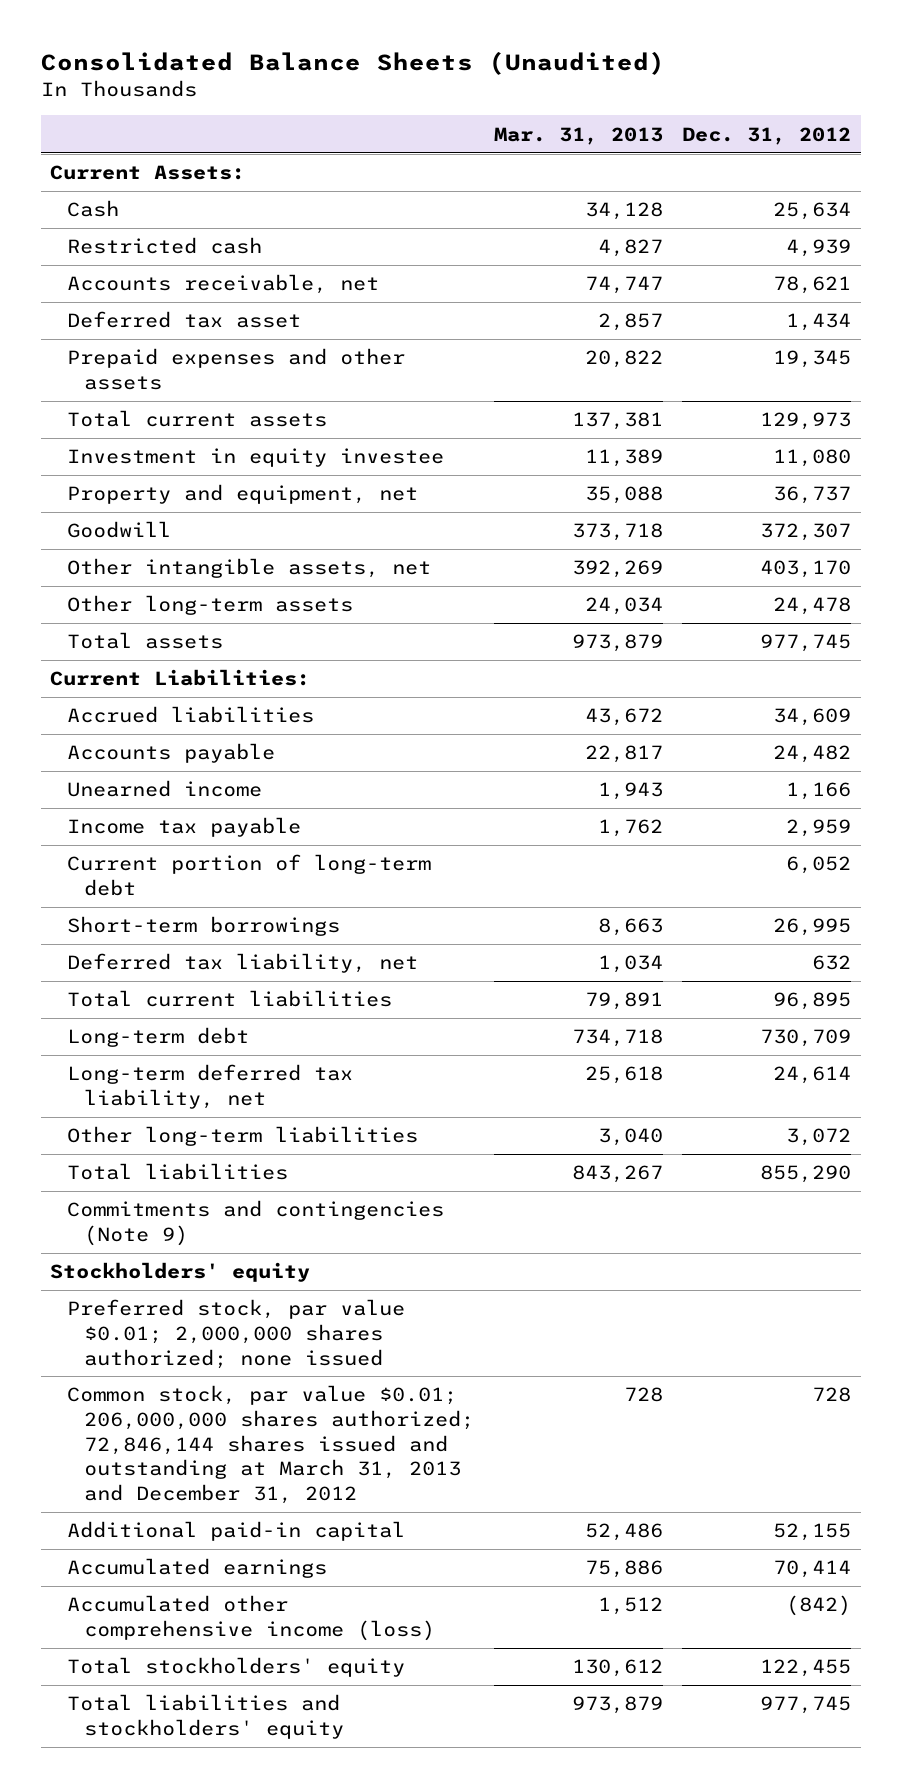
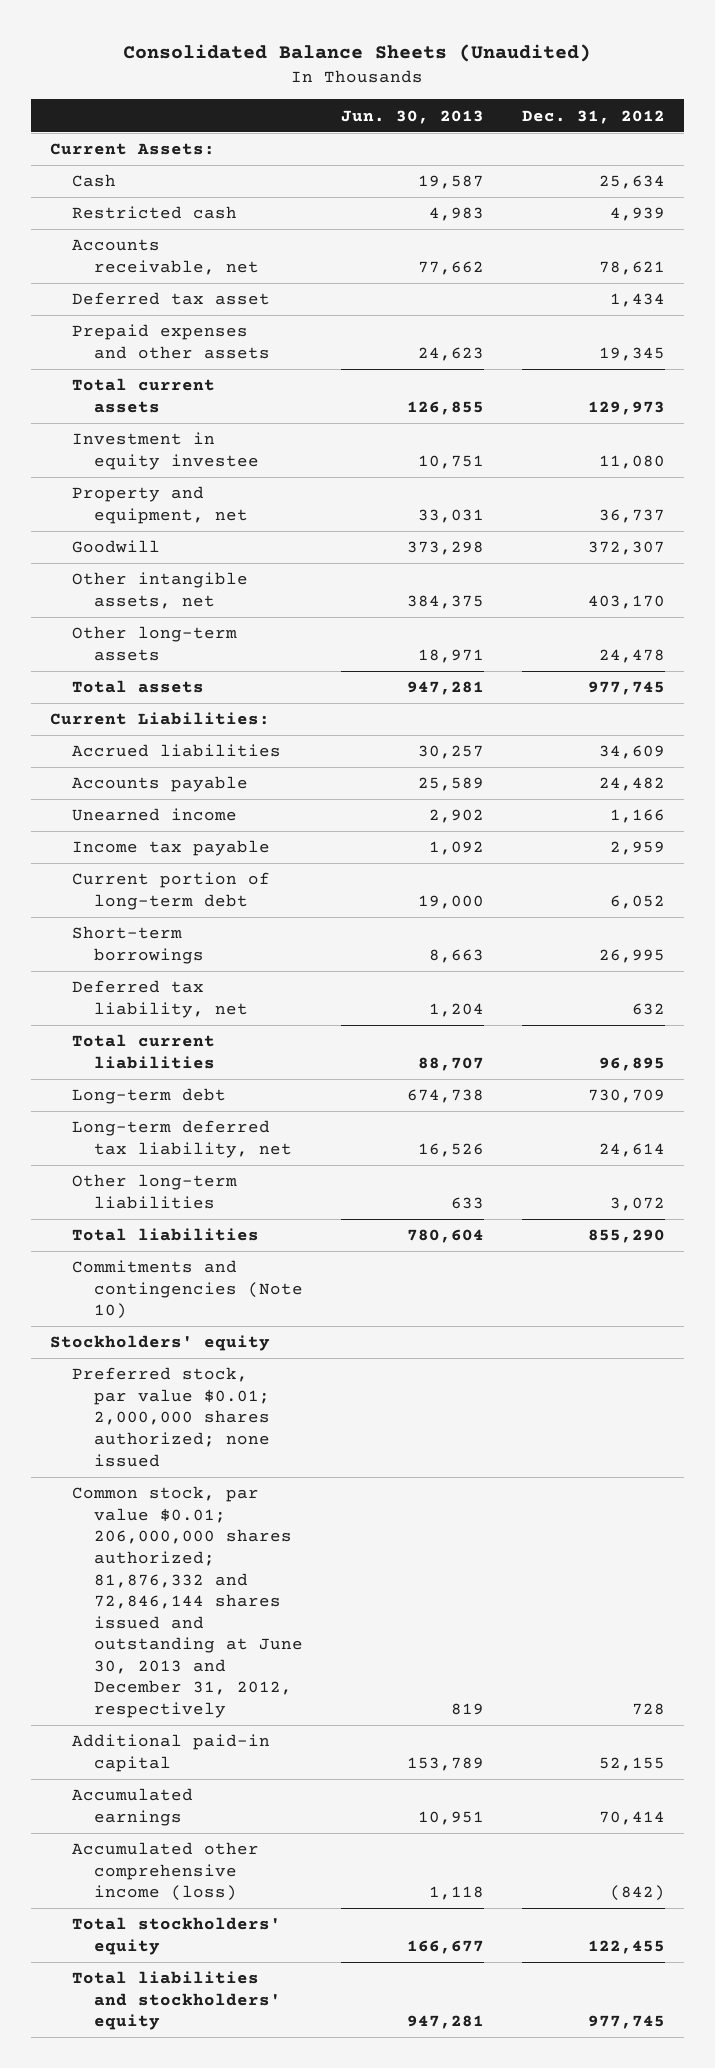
[493,126,663,145] Mar. 31, 2013 -> none
none -> [341,109,485,124] Jun. 30, 2013
[67,1200,445,1246] Commitments and contingencies (Note 9) -> [71,1260,304,1320] Commitments and contingencies (Note 10)
[67,1385,474,1504] Common stock, par value $0.01; 206,000,000 shares authorized; 72,846,144 shares issued and outstanding at March 31, 2013 and December 31, 2012 -> [71,1486,304,1719] Common stock, par value $0.01; 206,000,000 shares authorized; 81,876,332 and 72,846,144 shares issued and outstanding at June 30, 2013 and December 31, 2012, respectively

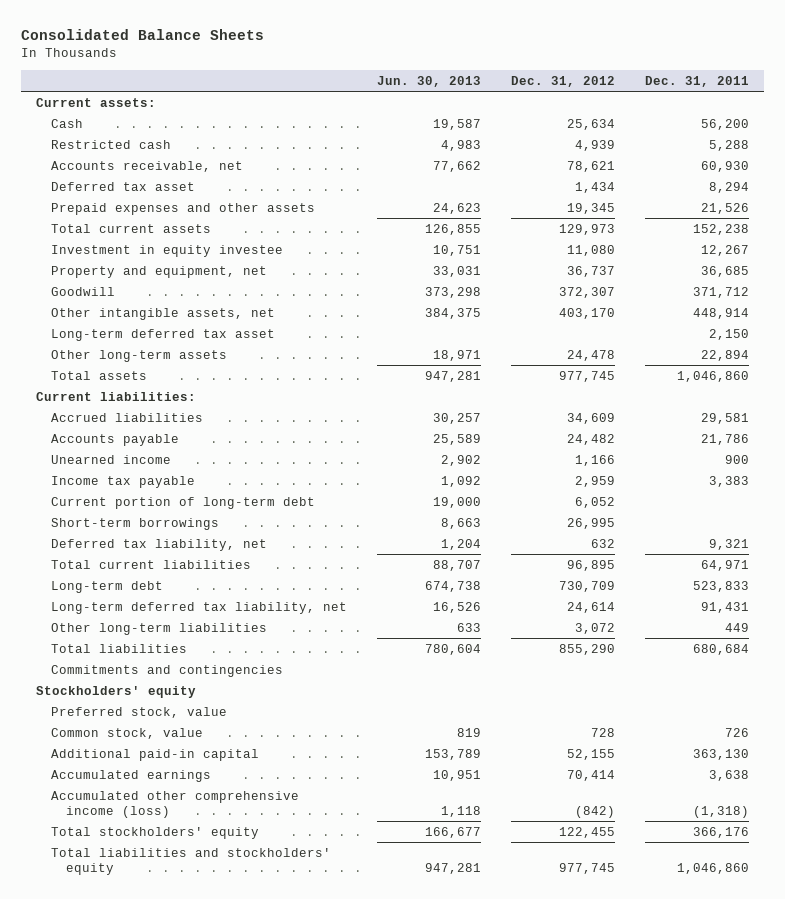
[123,44,592,63] Consolidated Balance Sheets (Unaudited) -> [20,29,264,41] Consolidated Balance Sheets
none -> [644,75,749,87] Dec. 31, 2011
[49,143,215,156] Current Assets: -> [35,97,156,107] Current assets:
none -> [50,328,275,341] Long-term deferred tax asset
[49,712,270,726] Current Liabilities: -> [35,391,196,401] Current liabilities:
[71,1260,304,1320] Commitments and contingencies (Note 10) -> [50,664,283,677] Commitments and contingencies
[71,1367,271,1467] Preferred stock, par value $0.01; 2,000,000 shares authorized; none issued -> [50,706,227,718] Preferred stock, value
[71,1486,304,1719] Common stock, par value $0.01; 206,000,000 shares authorized; 81,876,332 and 72,846,144 shares issued and outstanding at June 30, 2013 and December 31, 2012, respectively -> [50,727,203,739] Common stock, value

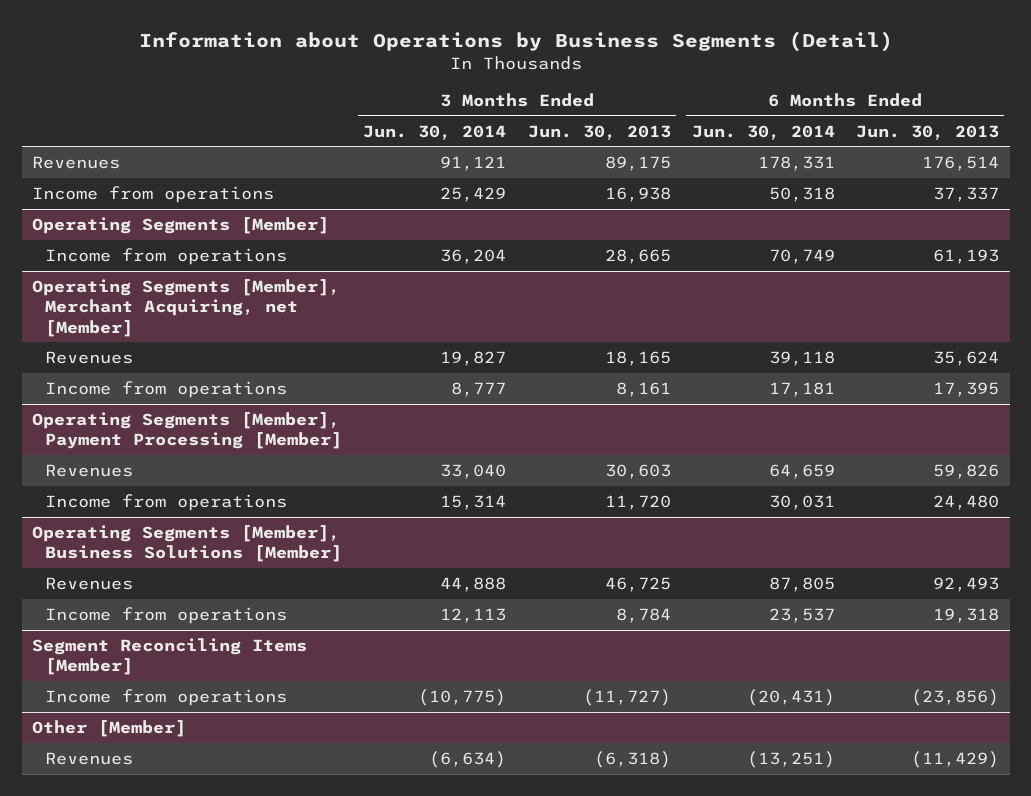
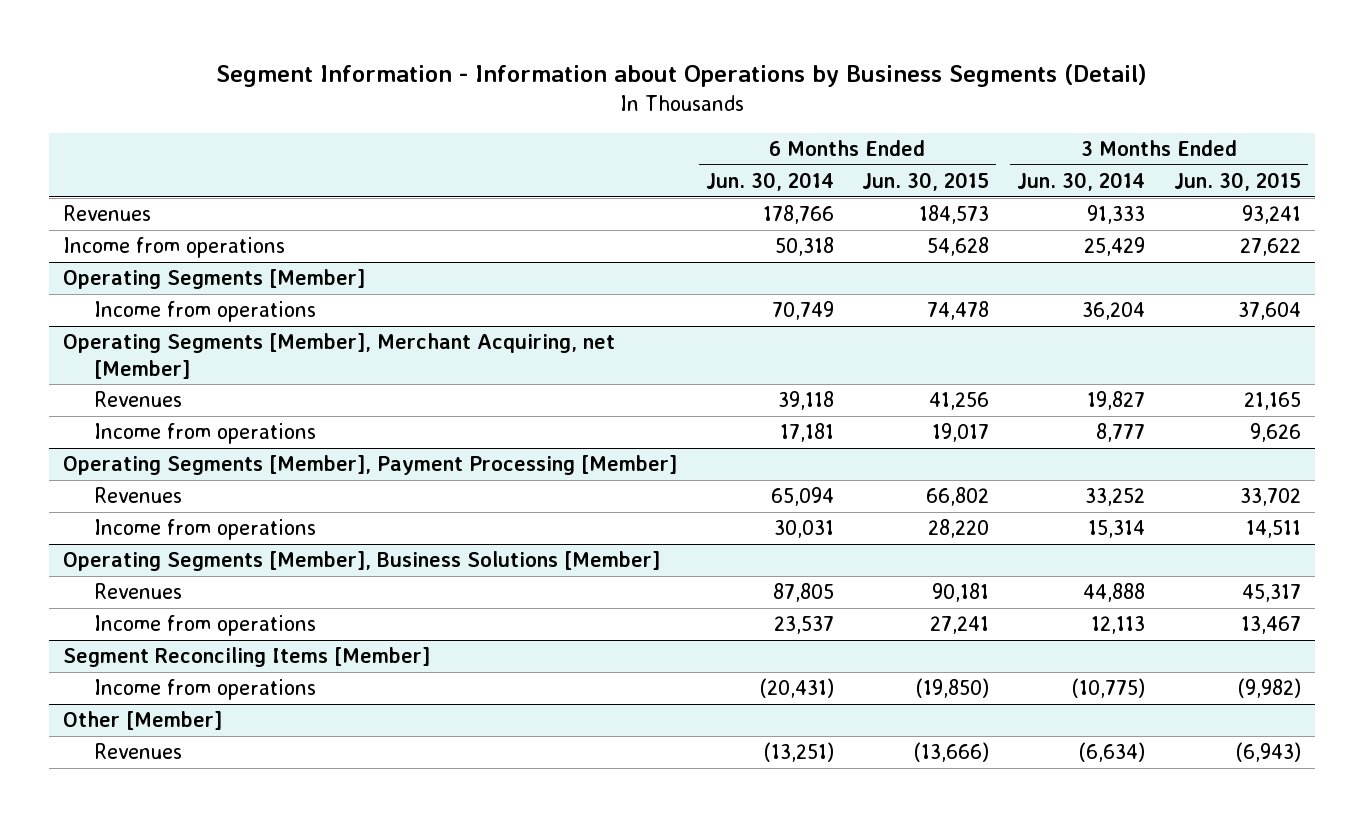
[138,30,893,52] Information about Operations by Business Segments (Detail) -> [216,64,1148,88] Segment Information - Information about Operations by Business Segments (Detail)
[527,124,671,140] Jun. 30, 2013 -> none
[856,124,1000,140] Jun. 30, 2013 -> none
none -> [862,172,990,192] Jun. 30, 2015
none -> [1173,172,1301,192] Jun. 30, 2015
[440,156,507,172] 91,121 -> [1087,205,1146,225] 91,333
[757,156,835,172] 178,331 -> [762,205,834,225] 178,766
[440,464,507,480] 33,040 -> [1085,488,1146,507] 33,252
[768,464,835,480] 64,659 -> [770,487,834,507] 65,094

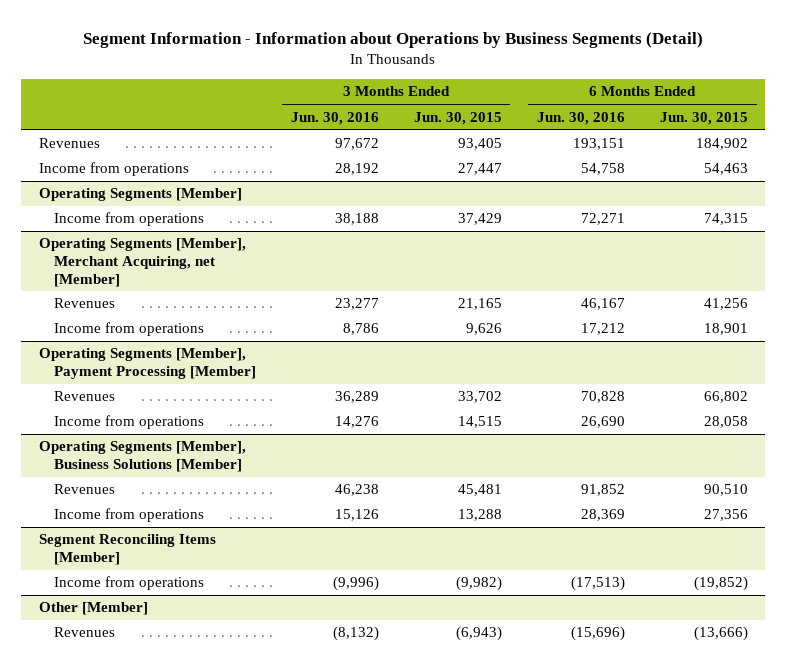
[705,172,834,192] Jun. 30, 2014 -> none
[1017,172,1146,192] Jun. 30, 2014 -> none
none -> [290,111,379,125] Jun. 30, 2016
none -> [536,111,625,125] Jun. 30, 2016
[919,205,990,225] 184,573 -> [695,138,748,151] 184,902
[1241,205,1301,225] 93,241 -> [457,138,502,151] 93,405
[927,237,990,257] 54,628 -> [703,163,748,176] 54,463
[1239,238,1301,257] 27,622 -> [457,163,502,176] 27,447
[927,301,990,321] 74,478 -> [703,213,748,226] 74,315
[1237,302,1301,321] 37,604 -> [457,213,502,226] 37,429
[932,423,990,443] 19,017 -> [703,323,748,336] 18,901
[928,519,990,539] 28,220 -> [703,416,748,429] 28,058
[1245,520,1301,539] 14,511 -> [457,416,502,429] 14,515
[932,583,990,603] 90,181 -> [703,484,748,497] 90,510
[1241,584,1301,603] 45,317 -> [457,484,502,497] 45,481
[930,616,990,635] 27,241 -> [703,509,748,522] 27,356
[1240,616,1301,635] 13,467 -> [457,509,502,522] 13,288
[916,678,990,699] (19,850) -> [693,576,748,592] (19,852)

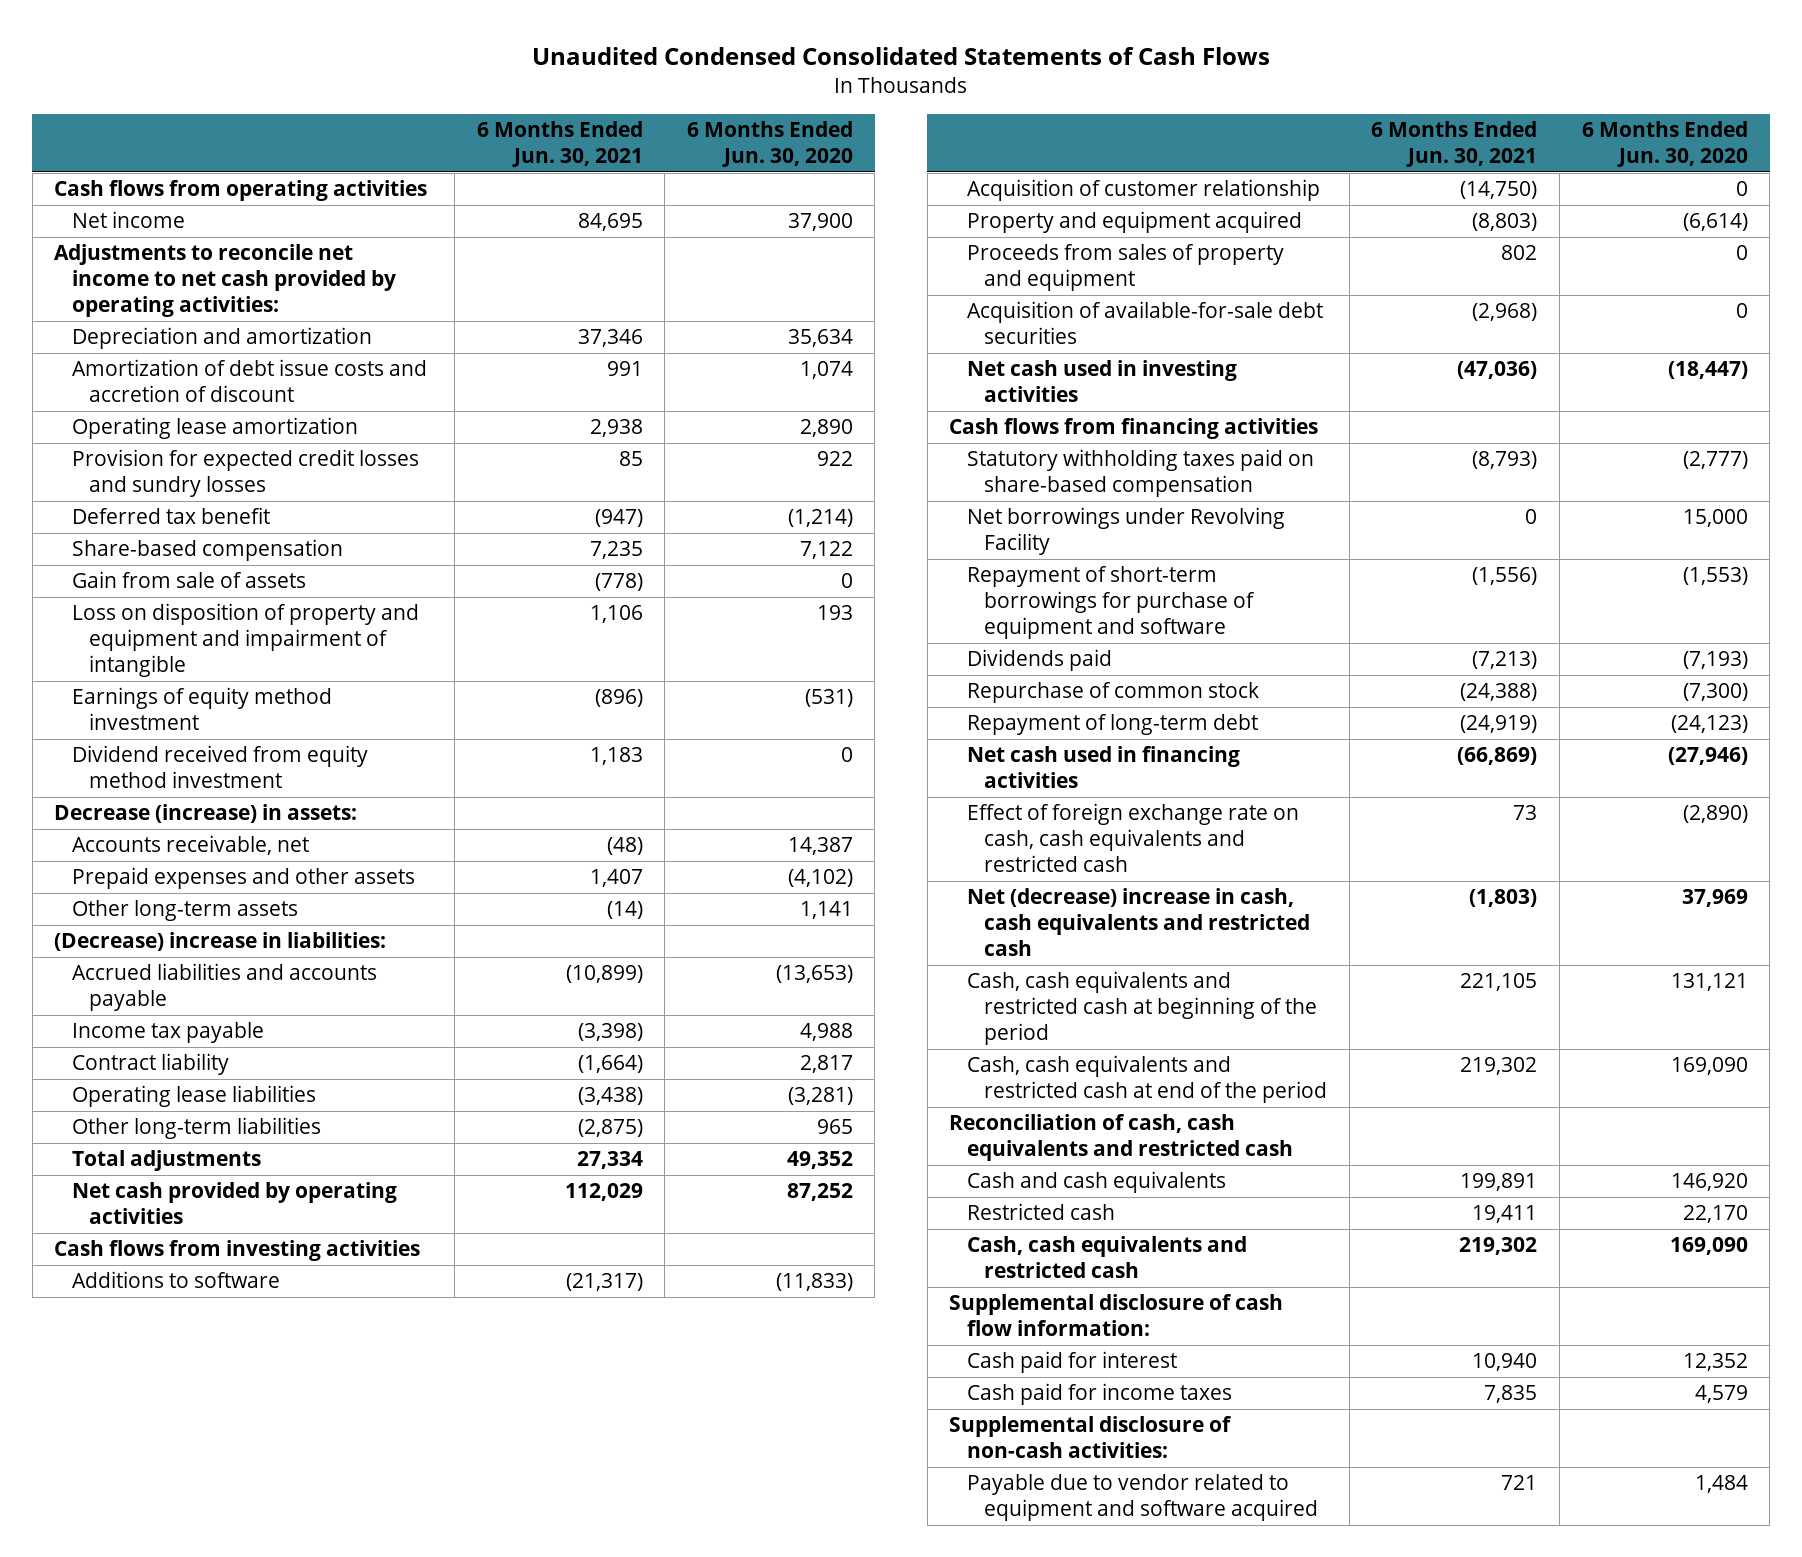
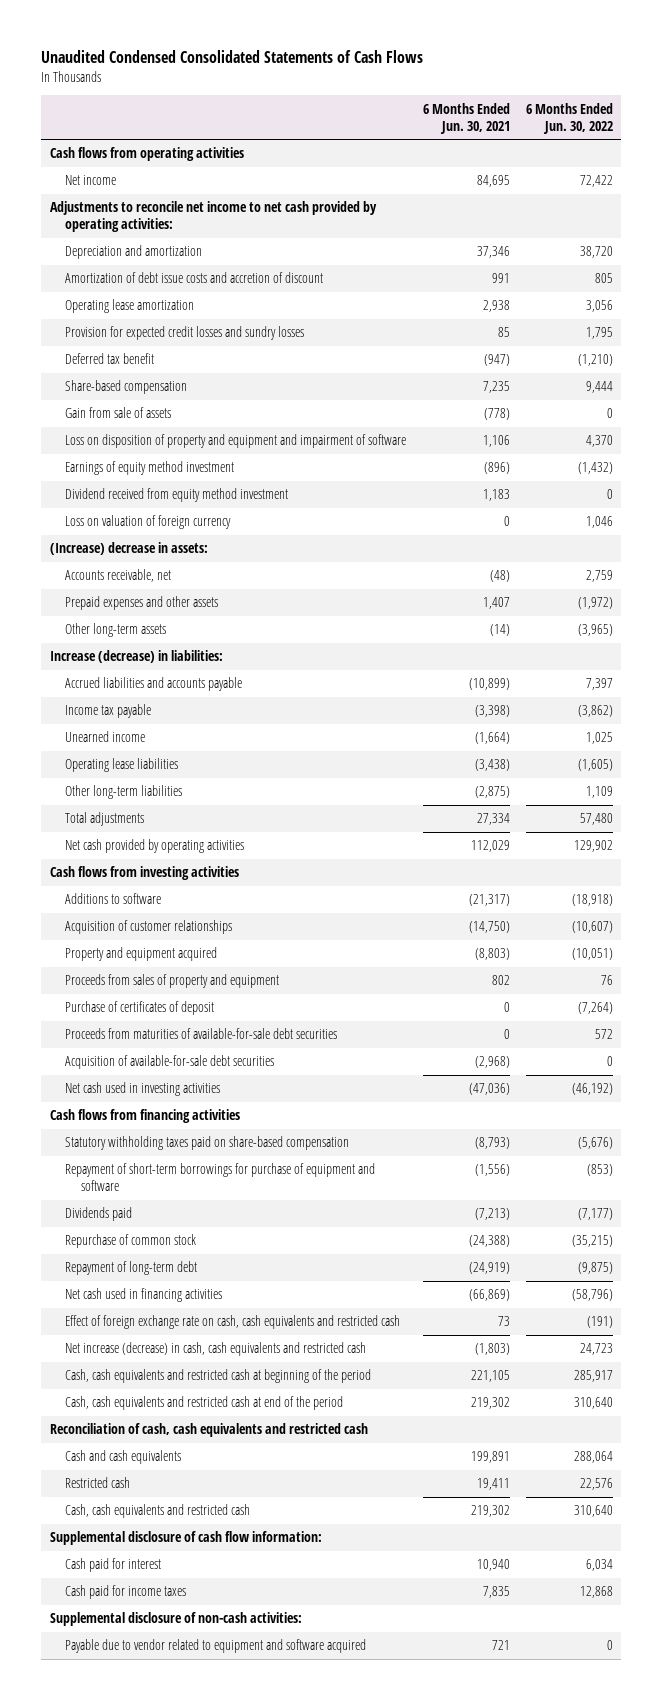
[686,121,853,168] 6 Months Ended Jun. 30, 2020 -> none
none -> [526,102,614,134] 6 Months Ended Jun. 30, 2022
[71,603,419,678] Loss on disposition of property and equipment and impairment of intangible -> [65,434,407,449] Loss on disposition of property and equipment and impairment of software
none -> [65,515,232,530] Loss on valuation of foreign currency
[54,804,358,824] Decrease (increase) in assets: -> [49,542,208,556] (Increase) decrease in assets:
[54,932,387,952] (Decrease) increase in liabilities: -> [49,650,223,664] Increase (decrease) in liabilities:
[71,1053,229,1076] Contract liability -> [65,731,146,743] Unearned income
[966,179,1320,202] Acquisition of customer relationship -> [65,920,233,935] Acquisition of customer relationships
none -> [65,1001,215,1016] Purchase of certificates of deposit
none -> [65,1028,338,1040] Proceeds from maturities of available-for-sale debt securities
[966,507,1285,556] Net borrowings under Revolving Facility -> none
[966,888,1311,957] Net (decrease) increase in cash, cash equivalents and restricted cash -> [65,1342,367,1357] Net increase (decrease) in cash, cash equivalents and restricted cash

